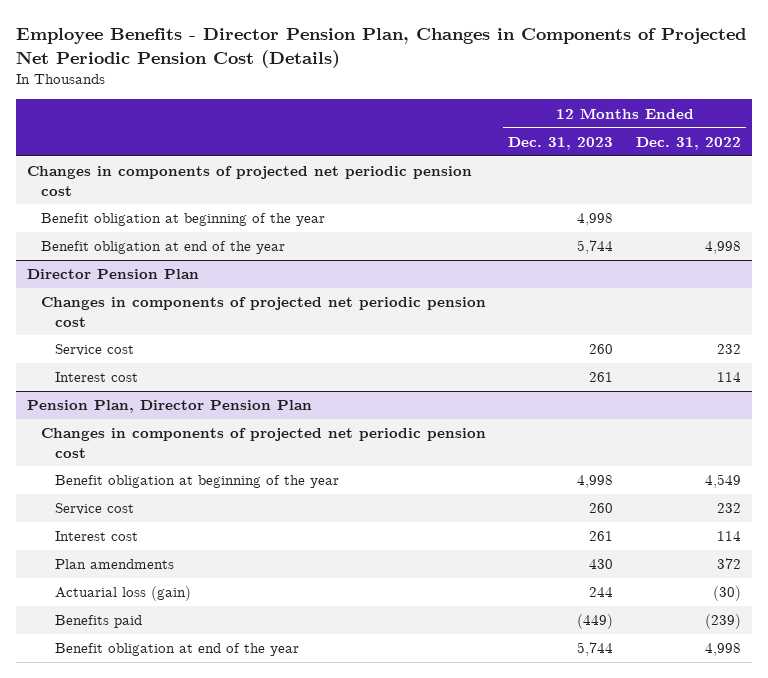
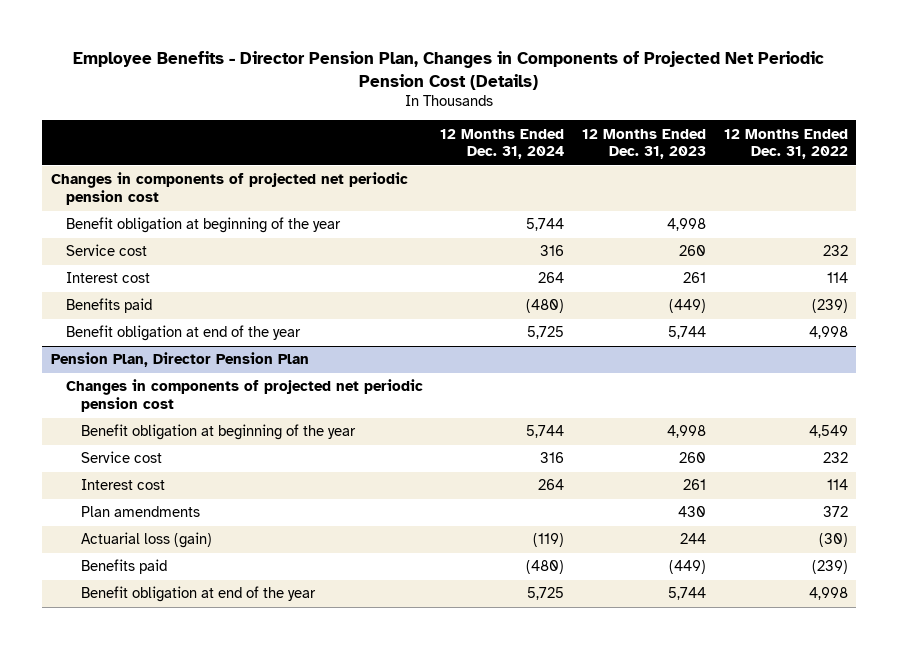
none -> [440,128,565,160] 12 Months Ended Dec. 31, 2024
[27,269,200,280] Director Pension Plan -> none
[41,297,487,327] Changes in components of projected net periodic pension cost -> none
none -> [65,298,152,314] Benefits paid
[41,241,286,255] Benefit obligation at end of the year -> [65,325,301,342] Benefit obligation at end of the year

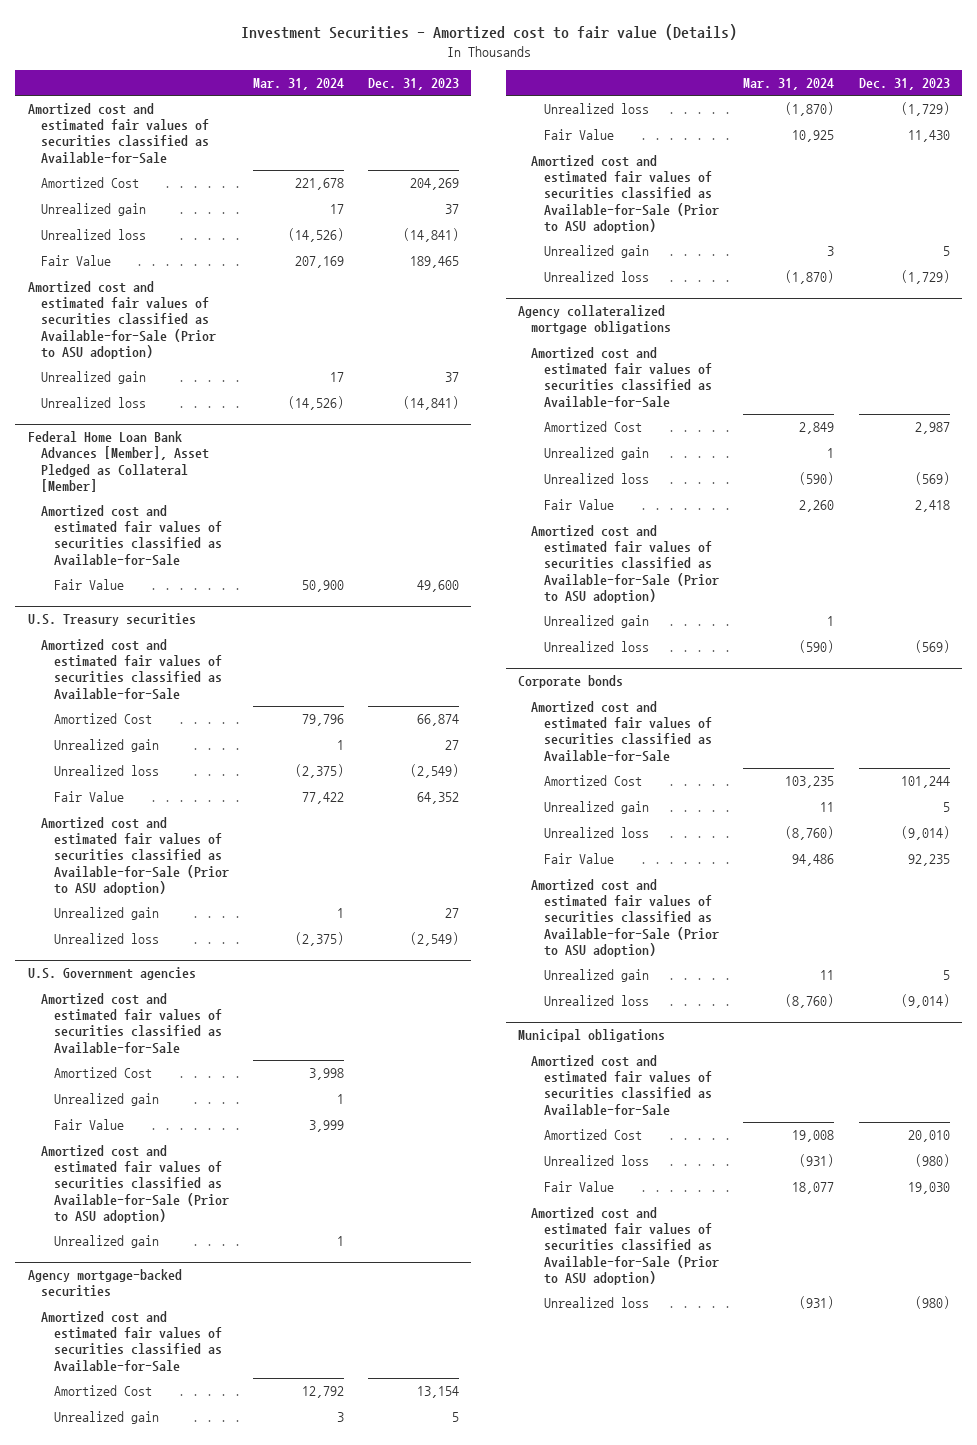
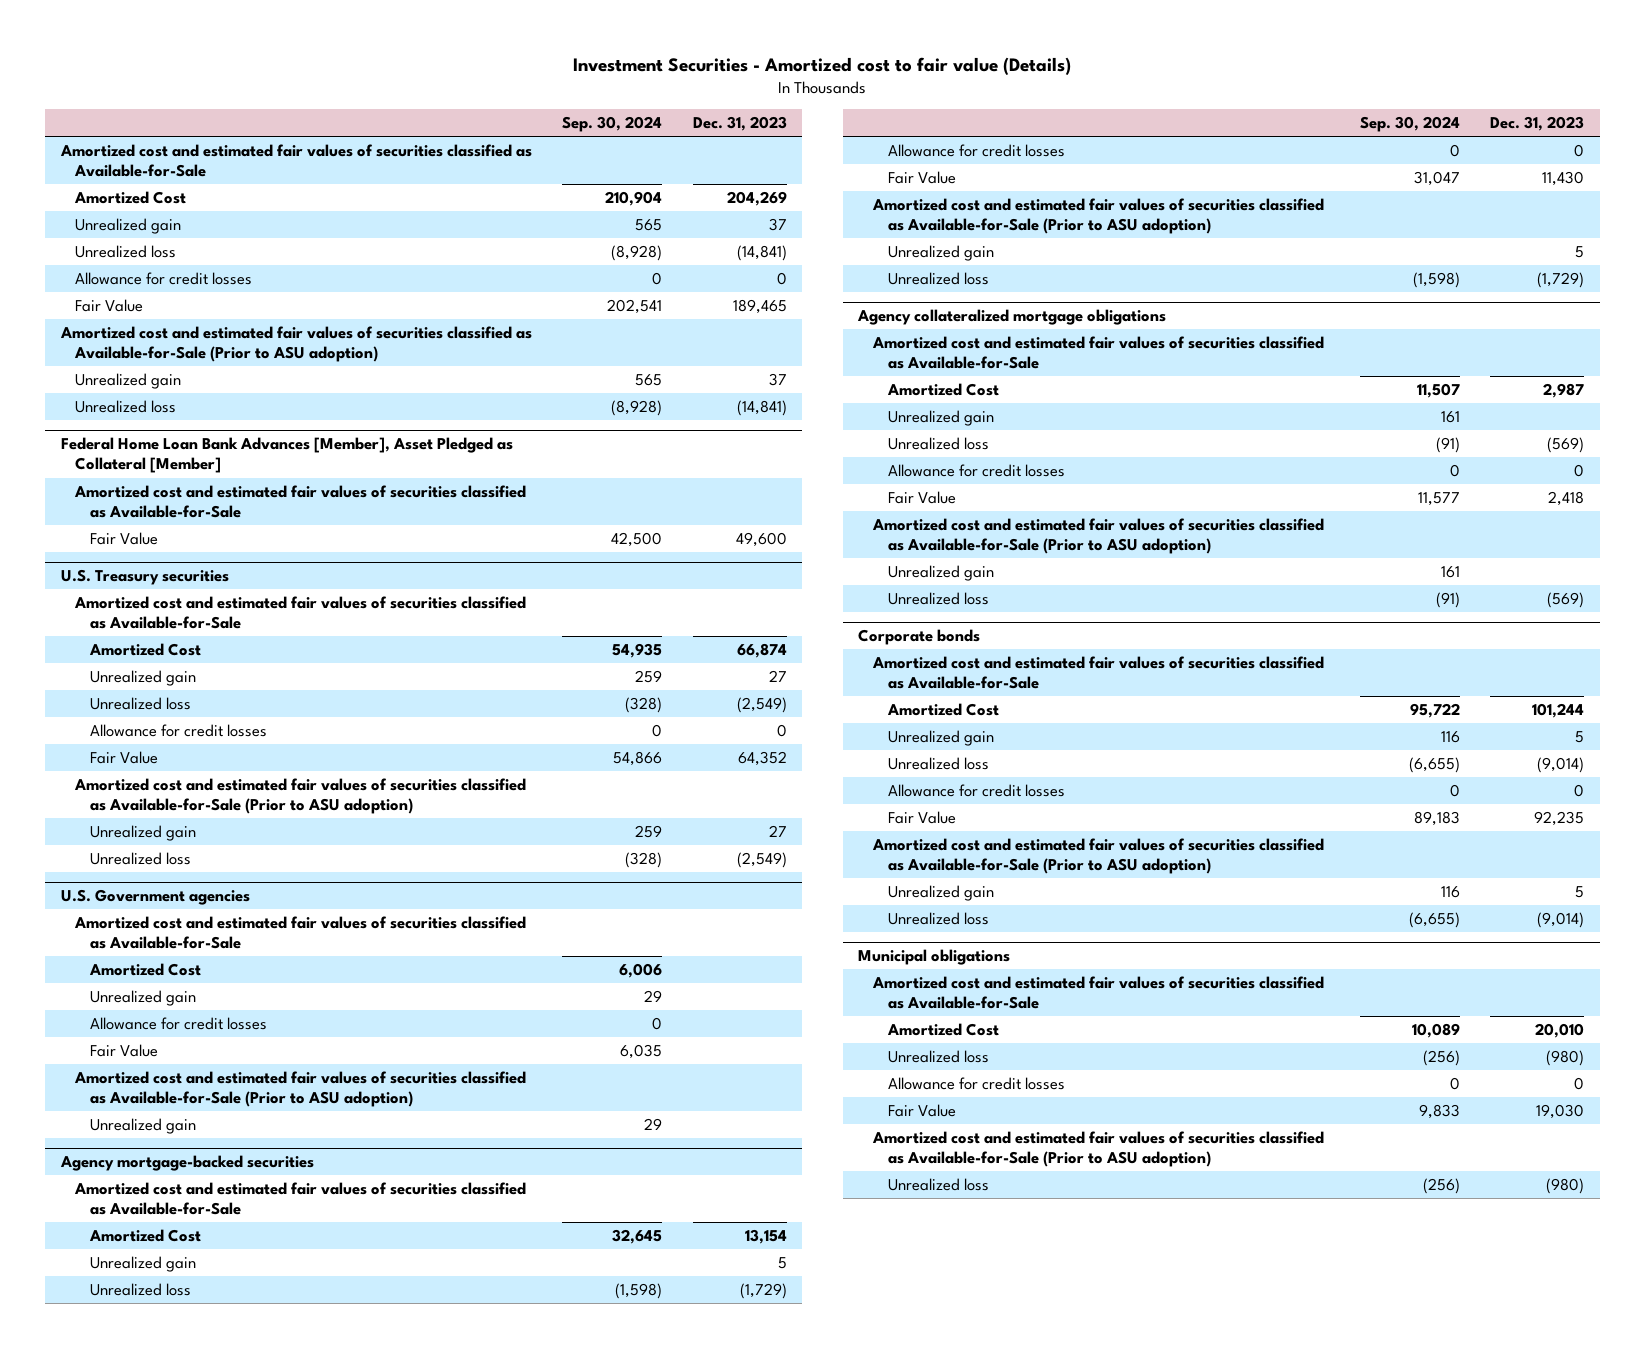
[253,77,345,90] Mar. 31, 2024 -> none
none -> [562,116,663,133] Sep. 30, 2024
none -> [75,271,253,285] Allowance for credit losses
none -> [90,723,268,737] Allowance for credit losses
none -> [90,1016,268,1030] Allowance for credit losses
none -> [887,143,1065,157] Allowance for credit losses
none -> [887,463,1065,477] Allowance for credit losses
none -> [887,783,1065,797] Allowance for credit losses
none -> [887,1076,1065,1090] Allowance for credit losses

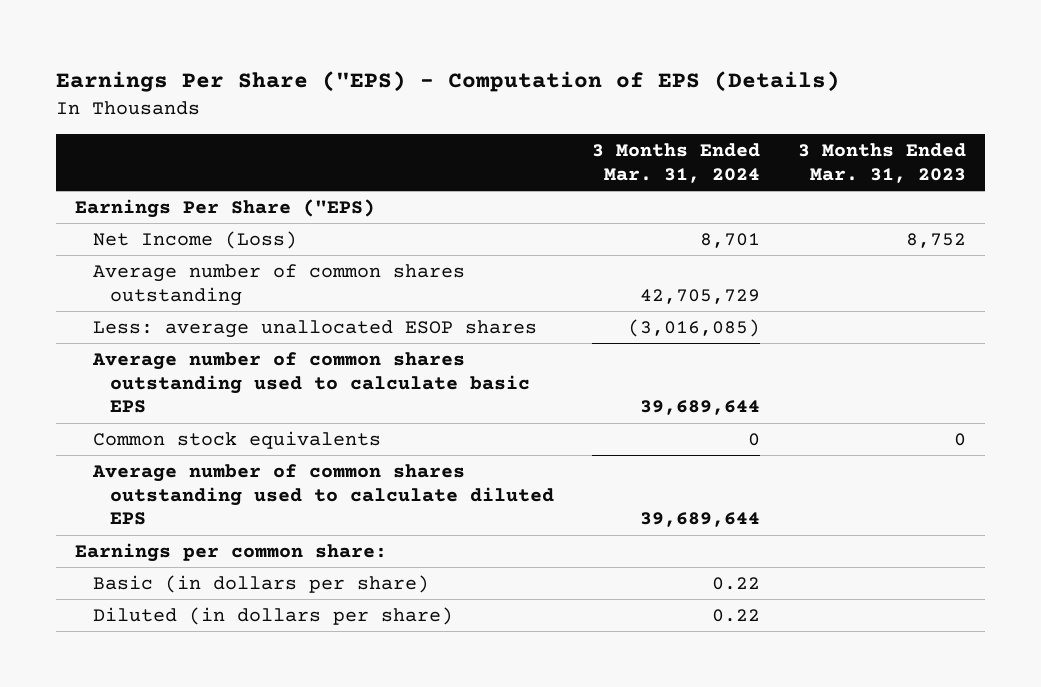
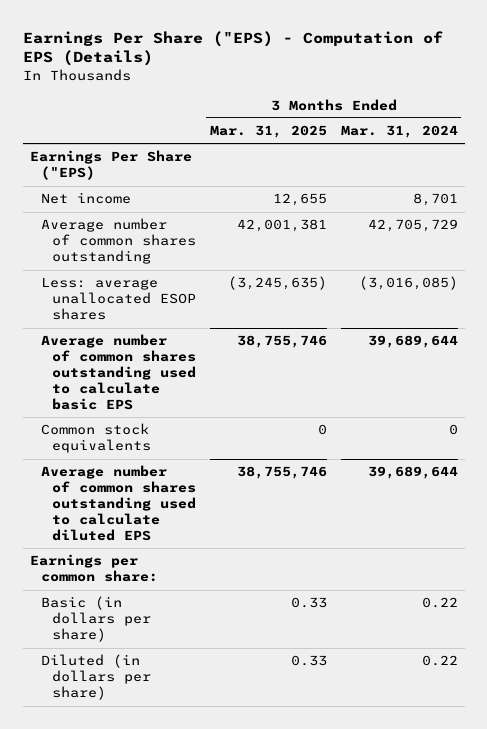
[797,143,966,184] 3 Months Ended Mar. 31, 2023 -> none
none -> [209,125,327,139] Mar. 31, 2025
[92,230,297,249] Net Income (Loss) -> [40,192,131,205] Net income

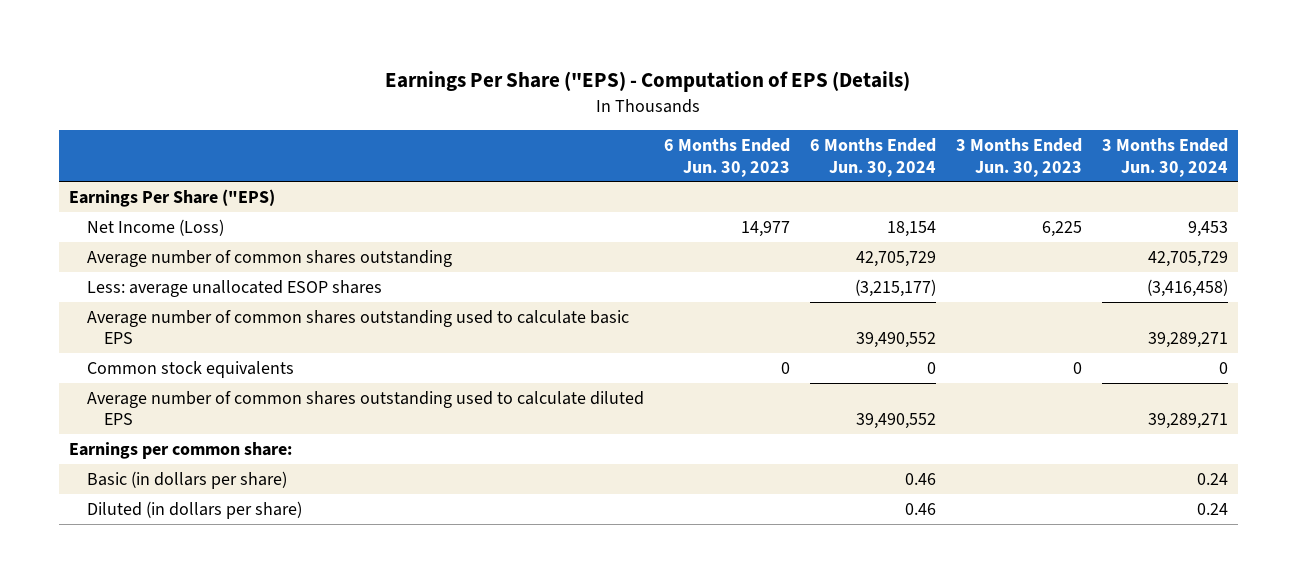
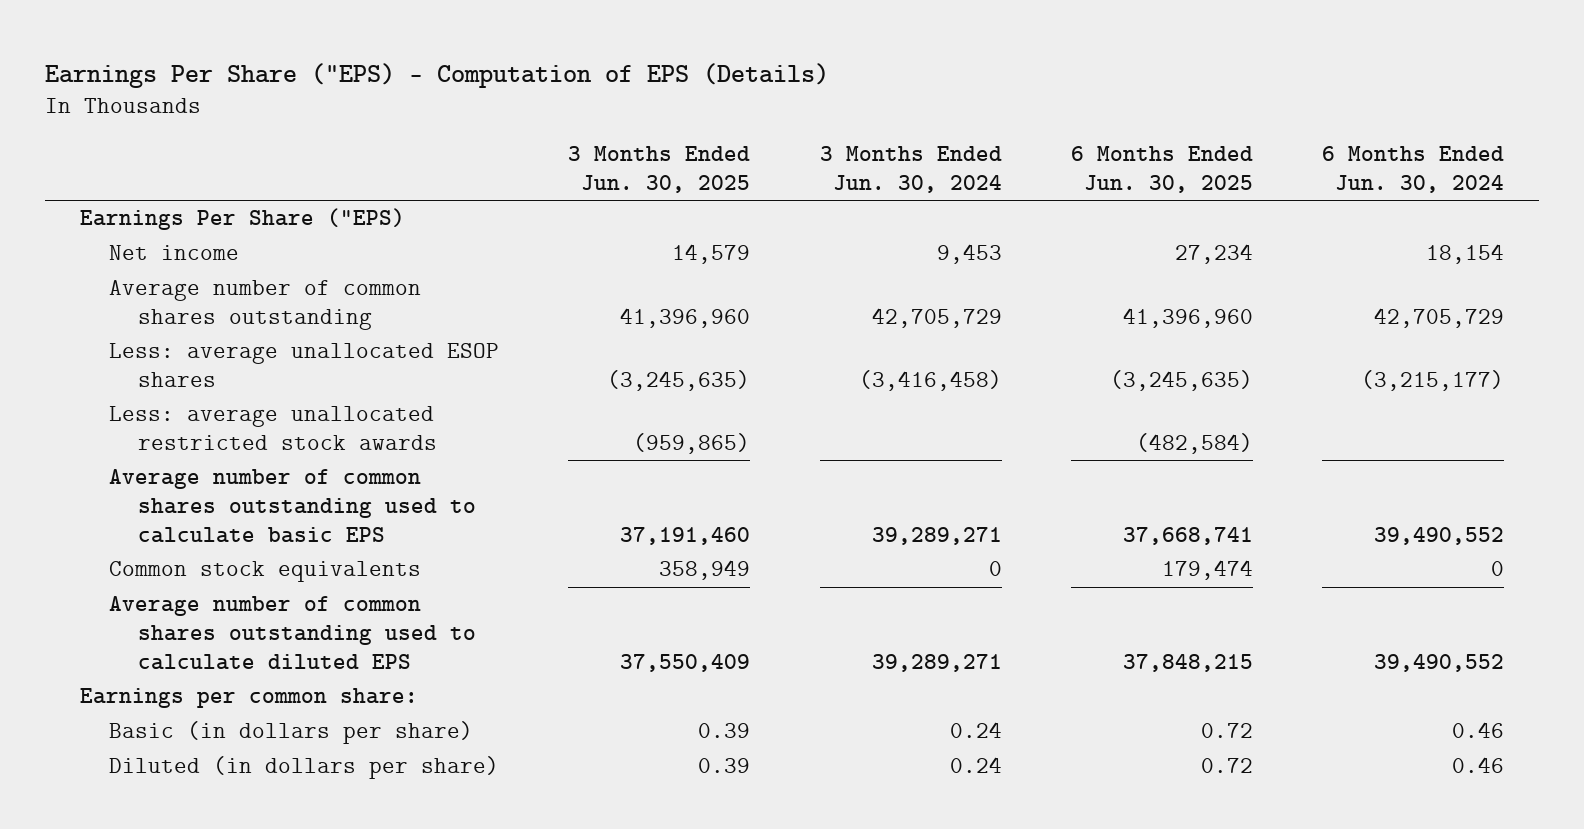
[663,137,790,177] 6 Months Ended Jun. 30, 2023 -> none
[955,137,1082,177] 3 Months Ended Jun. 30, 2023 -> none
none -> [568,146,751,193] 3 Months Ended Jun. 30, 2025
none -> [1070,146,1253,193] 6 Months Ended Jun. 30, 2025
[86,218,224,236] Net Income (Loss) -> [109,245,240,261] Net income
none -> [109,406,438,451] Less: average unallocated restricted stock awards

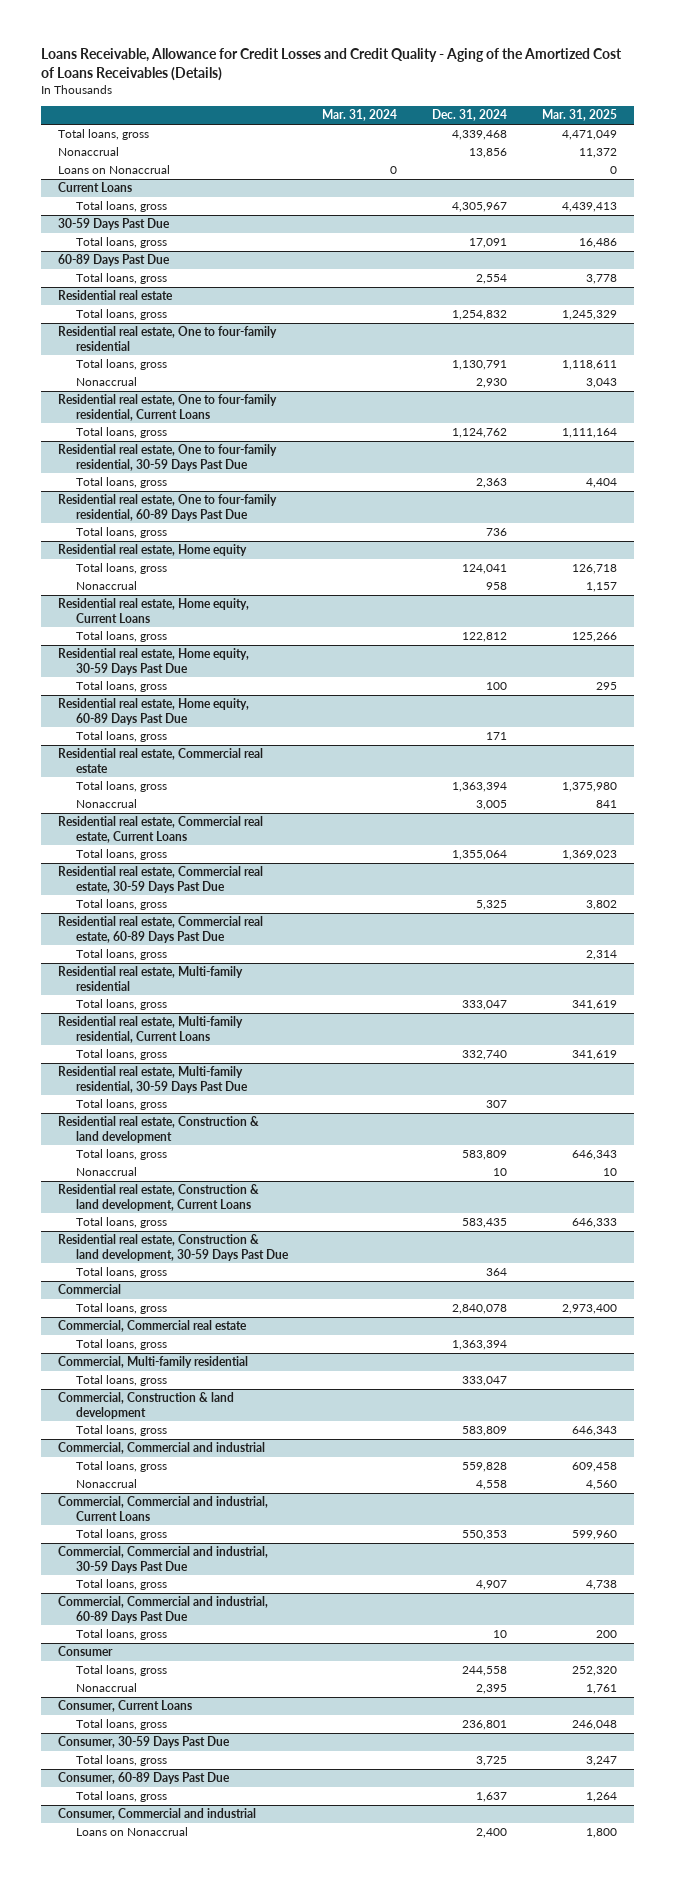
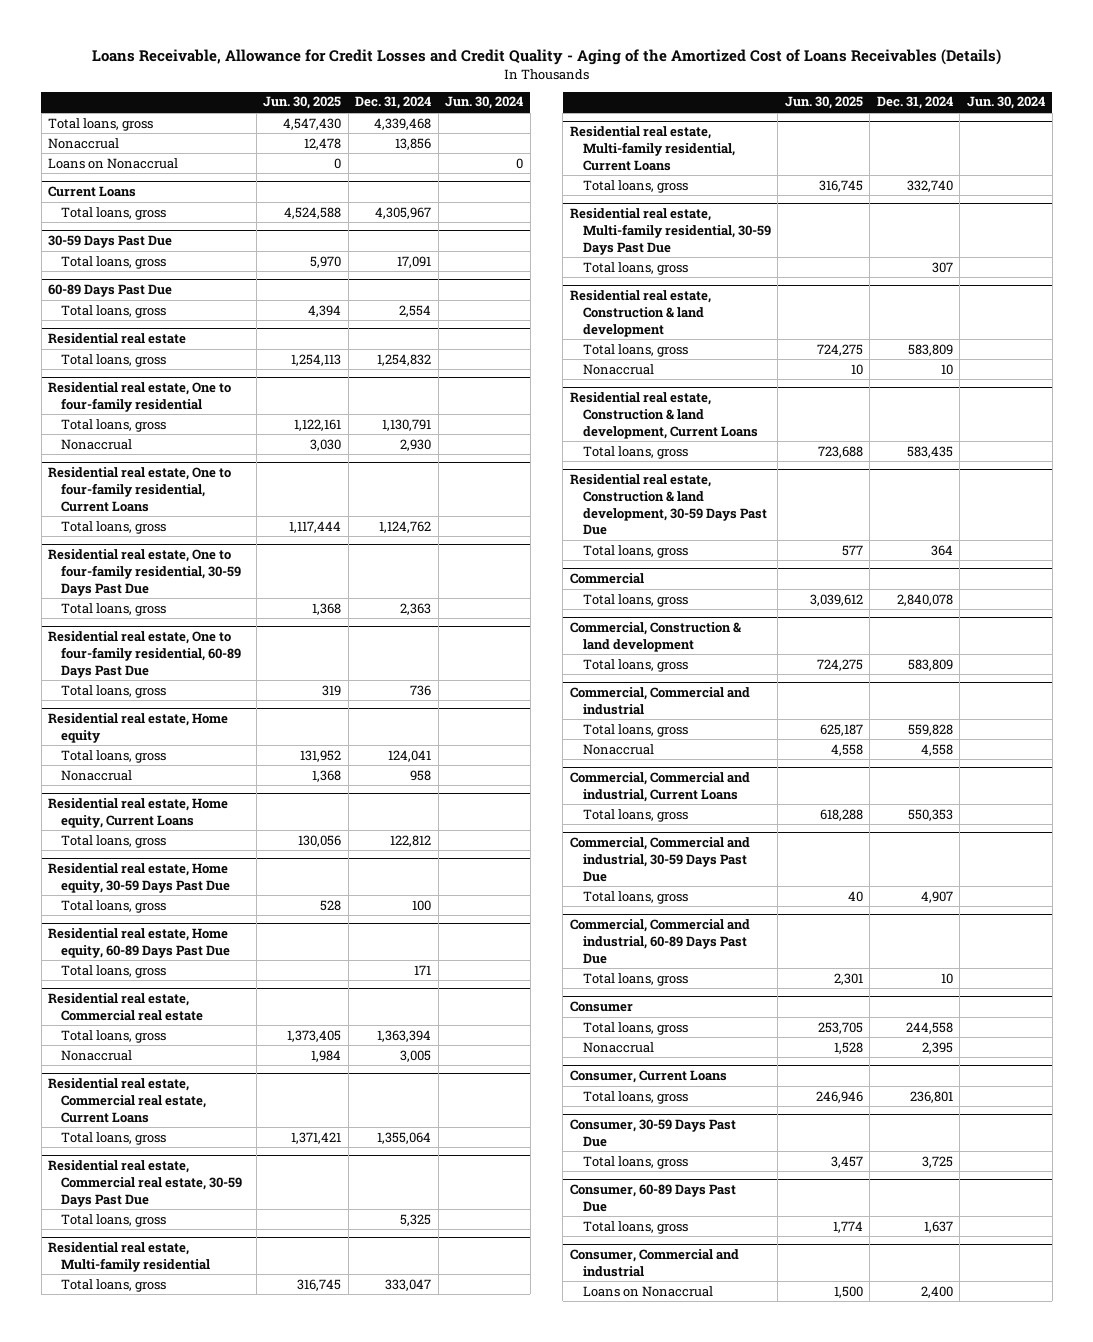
[322,109,398,122] Mar. 31, 2024 -> none
[542,109,618,122] Mar. 31, 2025 -> none
none -> [263,96,342,110] Jun. 30, 2025
none -> [445,96,524,110] Jun. 30, 2024
[58,916,264,943] Residential real estate, Commercial real estate, 60-89 Days Past Due -> none
[75,949,167,961] Total loans, gross -> none
[58,1320,248,1333] Commercial, Commercial real estate -> none
[75,1339,167,1351] Total loans, gross -> none
[58,1356,249,1369] Commercial, Multi-family residential -> none
[75,1375,167,1387] Total loans, gross -> none

